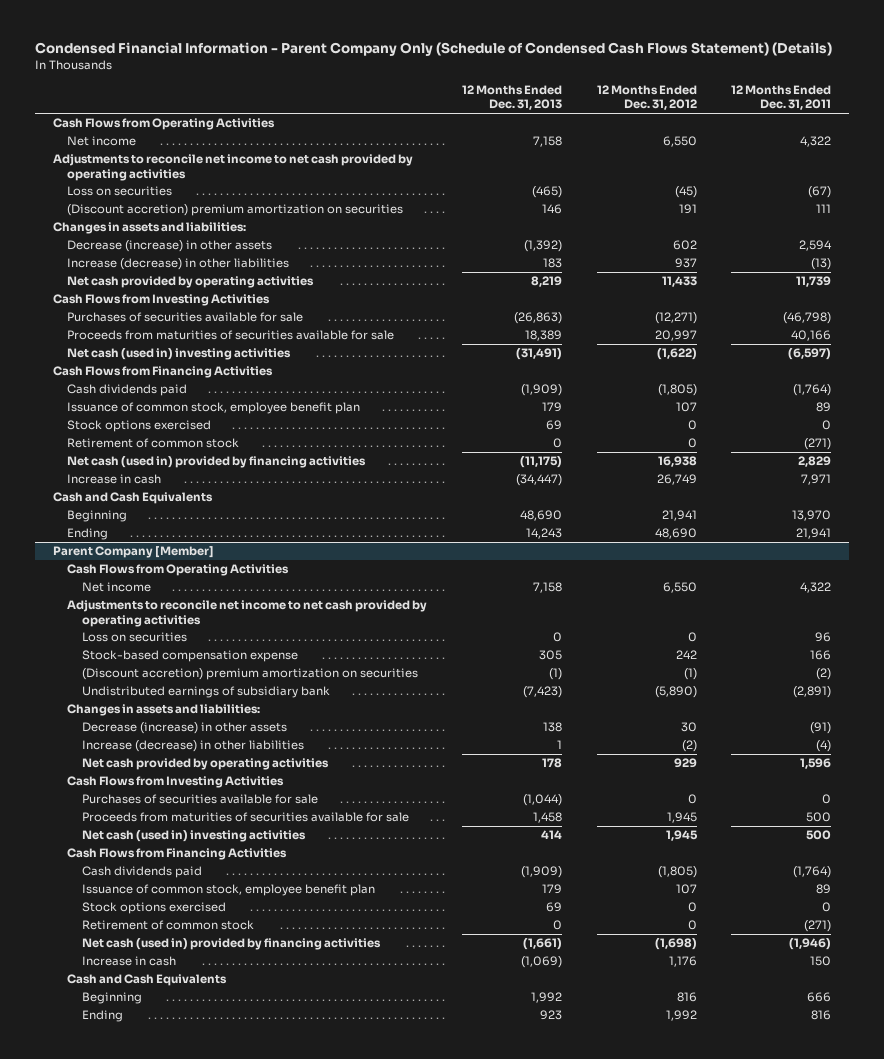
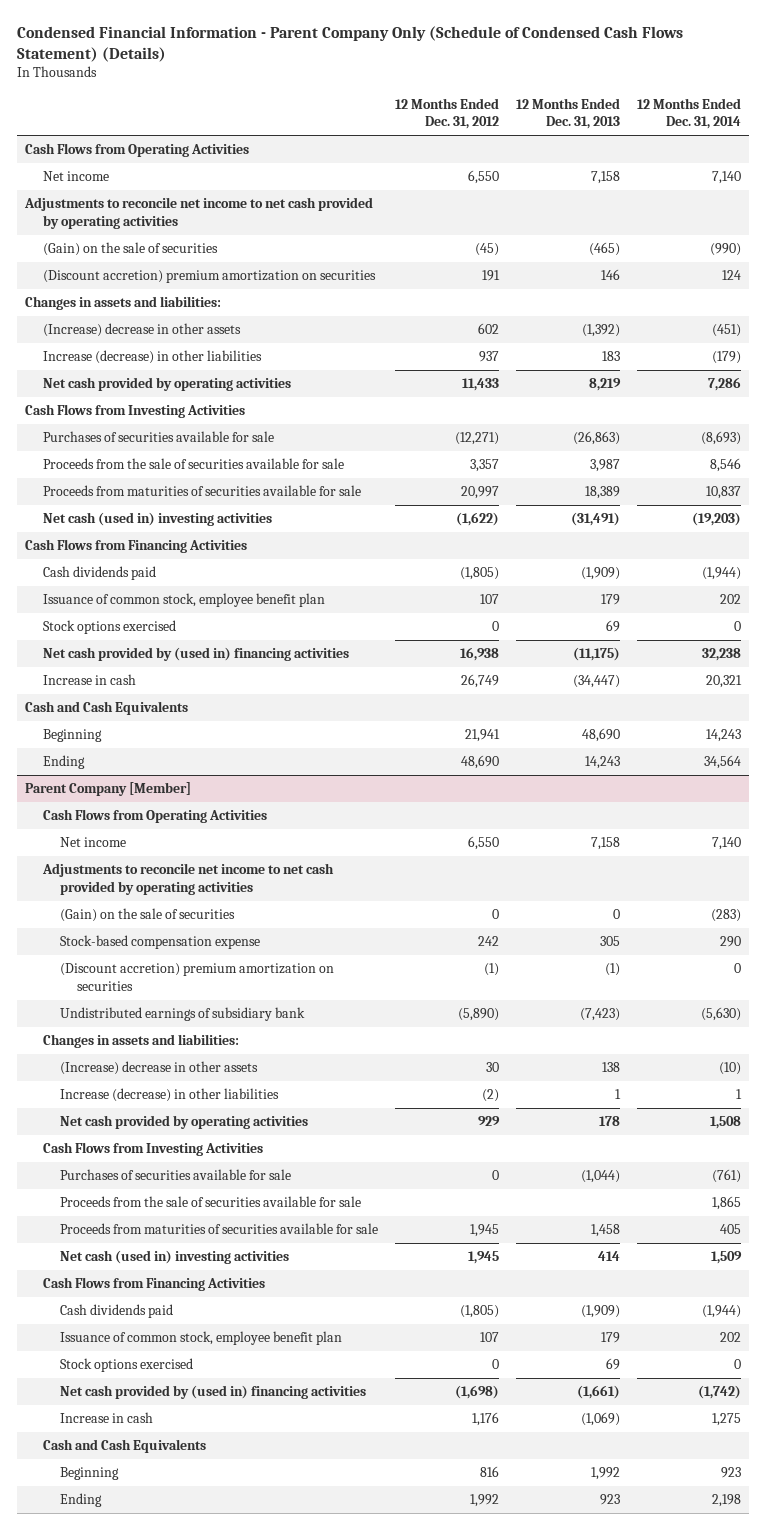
[731,85,832,111] 12 Months Ended Dec. 31, 2011 -> none
none -> [636,97,741,130] 12 Months Ended Dec. 31, 2014
[67,186,173,197] Loss on securities -> [42,242,218,257] (Gain) on the sale of securities
[67,240,273,253] Decrease (increase) in other assets -> [42,323,241,338] (Increase) decrease in other assets
none -> [42,458,344,470] Proceeds from the sale of securities available for sale
[67,438,240,449] Retirement of common stock -> none
[67,456,367,469] Net cash (used in) provided by financing activities -> [42,647,349,662] Net cash provided by (used in) financing activities
[81,632,187,643] Loss on securities -> [59,908,235,923] (Gain) on the sale of securities
[81,722,287,735] Decrease (increase) in other assets -> [59,1061,258,1076] (Increase) decrease in other assets
none -> [59,1196,361,1208] Proceeds from the sale of securities available for sale
[81,920,254,931] Retirement of common stock -> none
[81,938,381,951] Net cash (used in) provided by financing activities -> [59,1385,366,1400] Net cash provided by (used in) financing activities

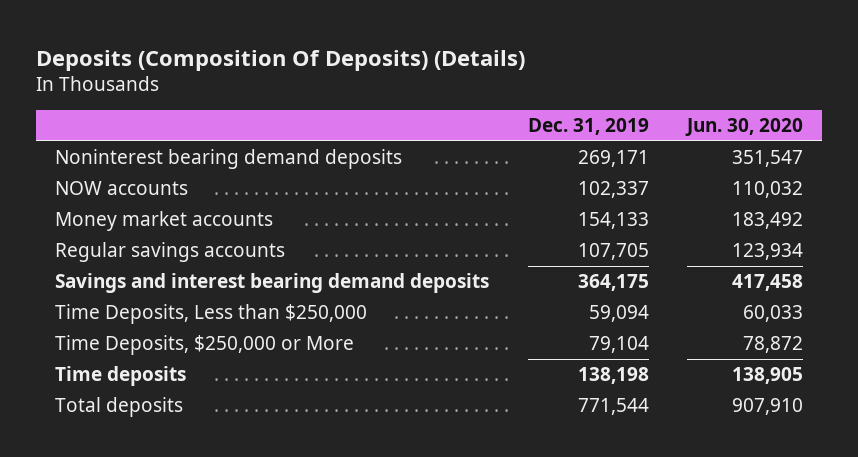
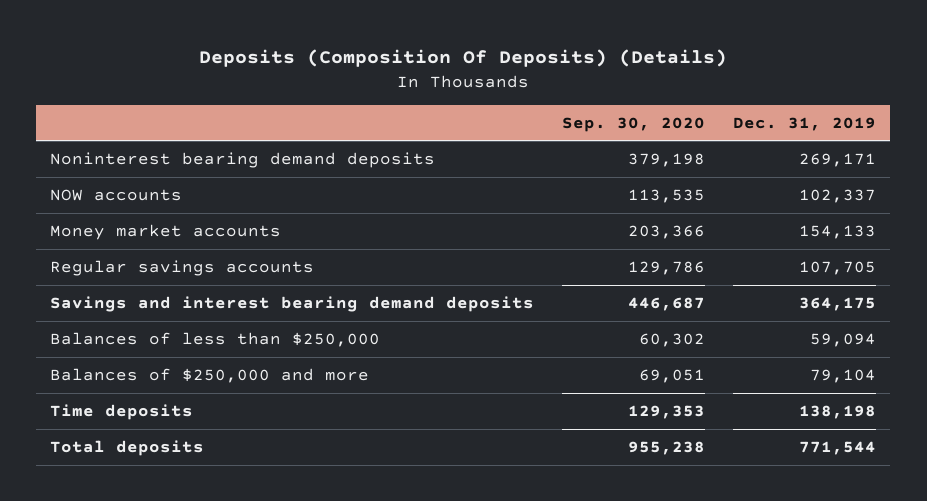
[684,118,803,137] Jun. 30, 2020 -> none
none -> [562,116,706,132] Sep. 30, 2020
[55,304,368,325] Time Deposits, Less than $250,000 -> [50,331,381,347] Balances of less than $250,000
[55,335,355,356] Time Deposits, $250,000 or More -> [50,367,370,383] Balances of $250,000 and more

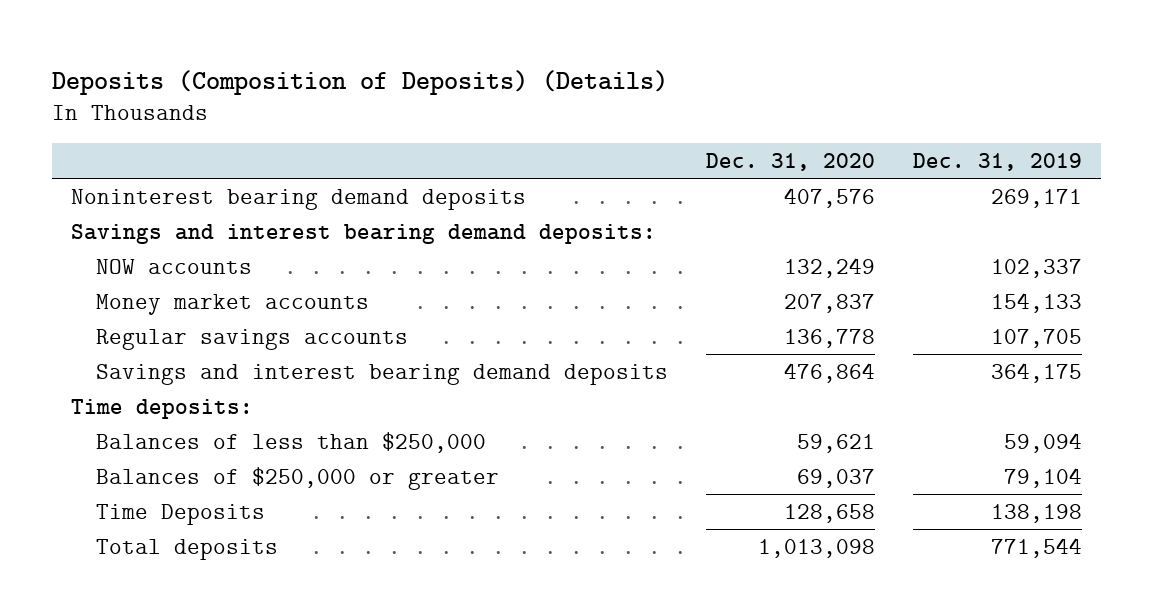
[199,49,728,68] Deposits (Composition Of Deposits) (Details) -> [52,69,669,95] Deposits (Composition of Deposits) (Details)
[562,116,706,132] Sep. 30, 2020 -> none
none -> [706,153,876,172] Dec. 31, 2020
none -> [71,223,657,244] Savings and interest bearing demand deposits:
none -> [71,398,254,419] Time deposits:
[50,367,370,383] Balances of $250,000 and more -> [96,466,500,490] Balances of $250,000 or greater
[50,403,194,420] Time deposits -> [96,503,266,525] Time Deposits

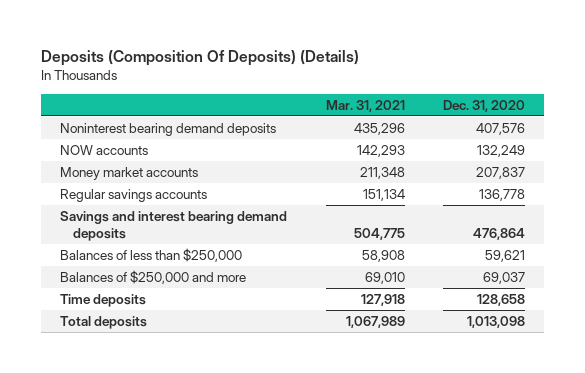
[52,69,669,95] Deposits (Composition of Deposits) (Details) -> [40,49,359,66] Deposits (Composition Of Deposits) (Details)
[912,153,1082,172] Dec. 31, 2019 -> none
none -> [325,99,405,112] Mar. 31, 2021
[71,223,657,244] Savings and interest bearing demand deposits: -> none
[71,398,254,419] Time deposits: -> none
[96,466,500,490] Balances of $250,000 or greater -> [60,269,247,284] Balances of $250,000 and more
[96,503,266,525] Time Deposits -> [60,293,147,307] Time deposits

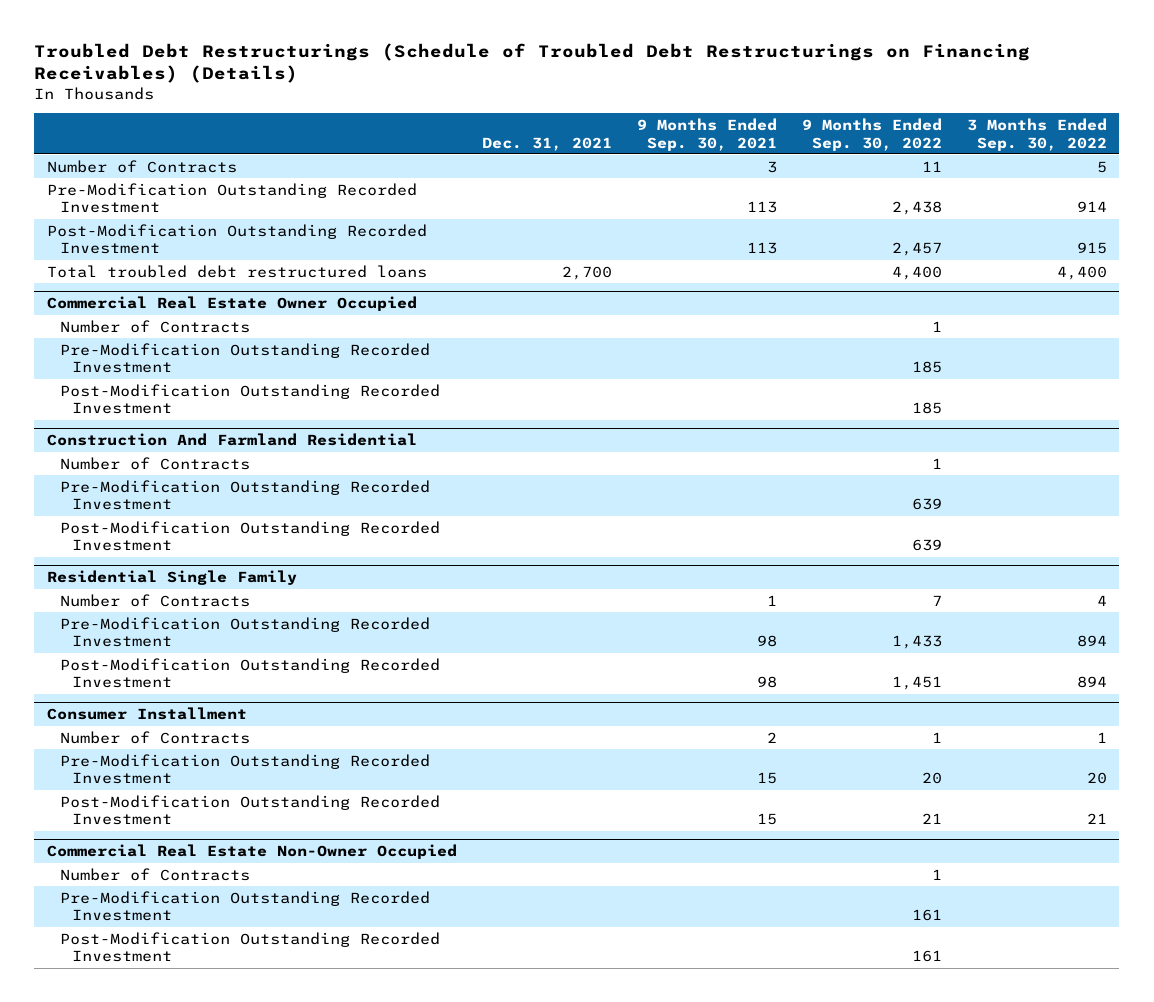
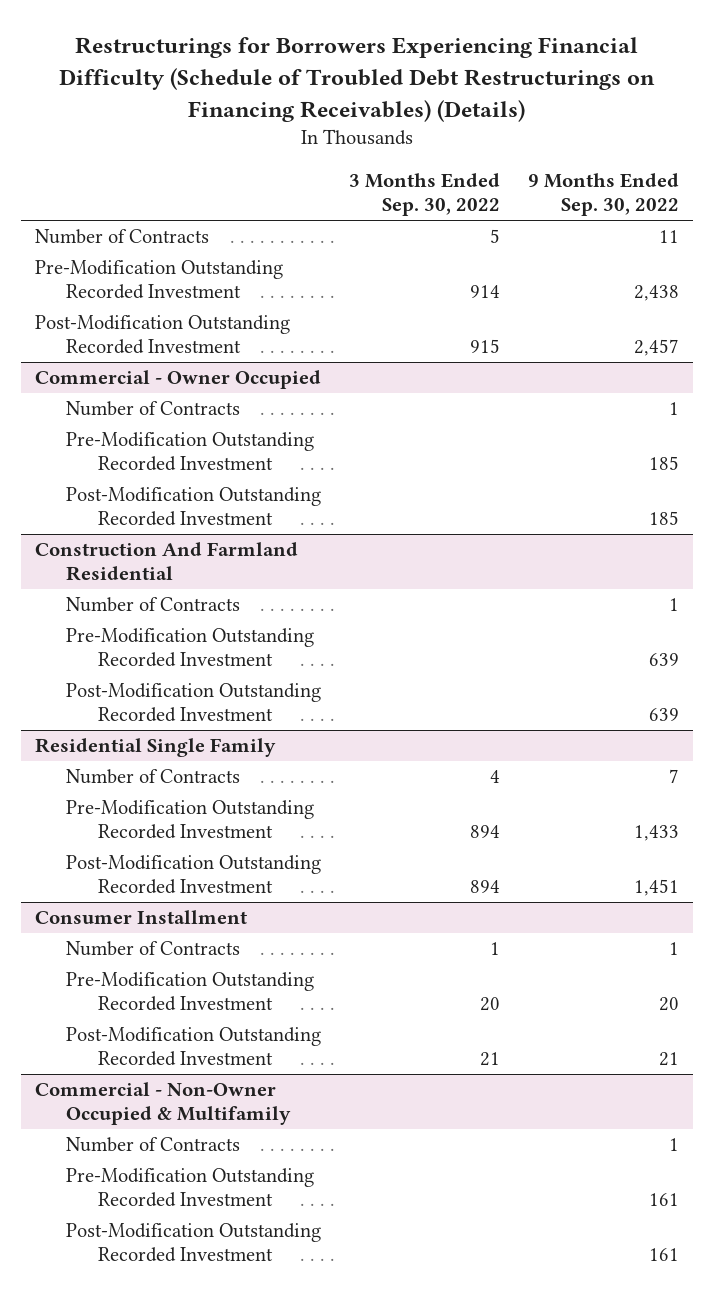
[34,42,1031,84] Troubled Debt Restructurings (Schedule of Troubled Debt Restructurings on Financing Receivables) (Details) -> [59,36,656,122] Restructurings for Borrowers Experiencing Financial Difficulty (Schedule of Troubled Debt Restructurings on Financing Receivables) (Details)
[481,136,612,151] Dec. 31, 2021 -> none
[636,117,777,151] 9 Months Ended Sep. 30, 2021 -> none
[46,264,427,278] Total troubled debt restructured loans -> none
[46,296,417,312] Commercial Real Estate Owner Occupied -> [34,370,321,390] Commercial - Owner Occupied
[46,844,457,860] Commercial Real Estate Non-Owner Occupied -> [34,1082,292,1126] Commercial - Non-Owner Occupied & Multifamily

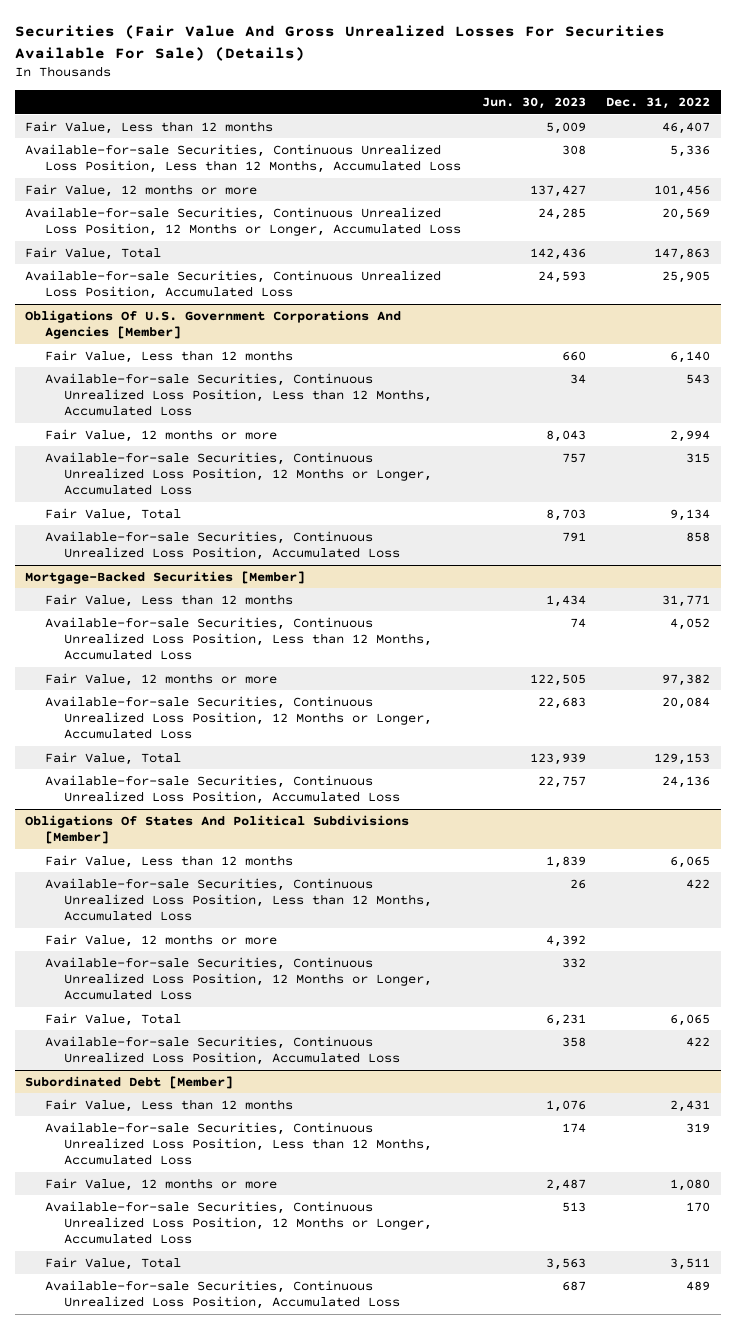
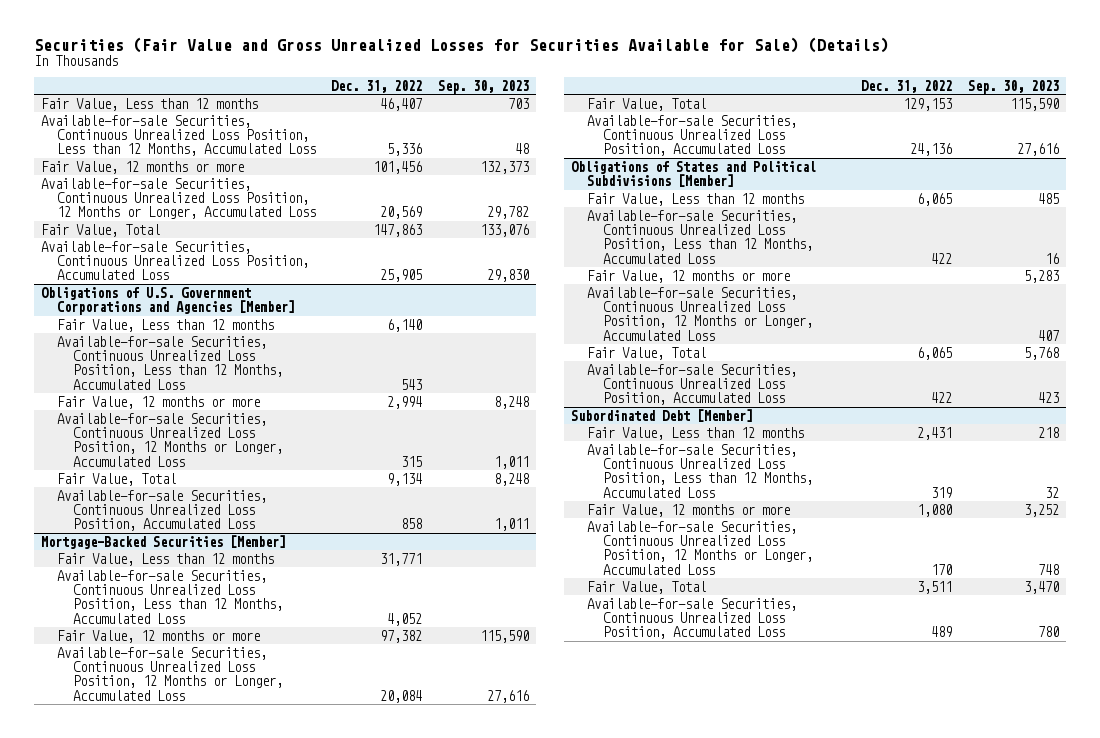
[14,25,665,61] Securities (Fair Value And Gross Unrealized Losses For Securities Available For Sale) (Details) -> [33,37,889,54] Securities (Fair Value and Gross Unrealized Losses for Securities Available for Sale) (Details)
[481,97,586,110] Jun. 30, 2023 -> none
none -> [437,79,529,94] Sep. 30, 2023
[25,309,402,339] Obligations Of U.S. Government Corporations And Agencies [Member] -> [41,286,296,316] Obligations of U.S. Government Corporations and Agencies [Member]
[25,814,410,844] Obligations Of States And Political Subdivisions [Member] -> [571,160,817,188] Obligations of States and Political Subdivisions [Member]

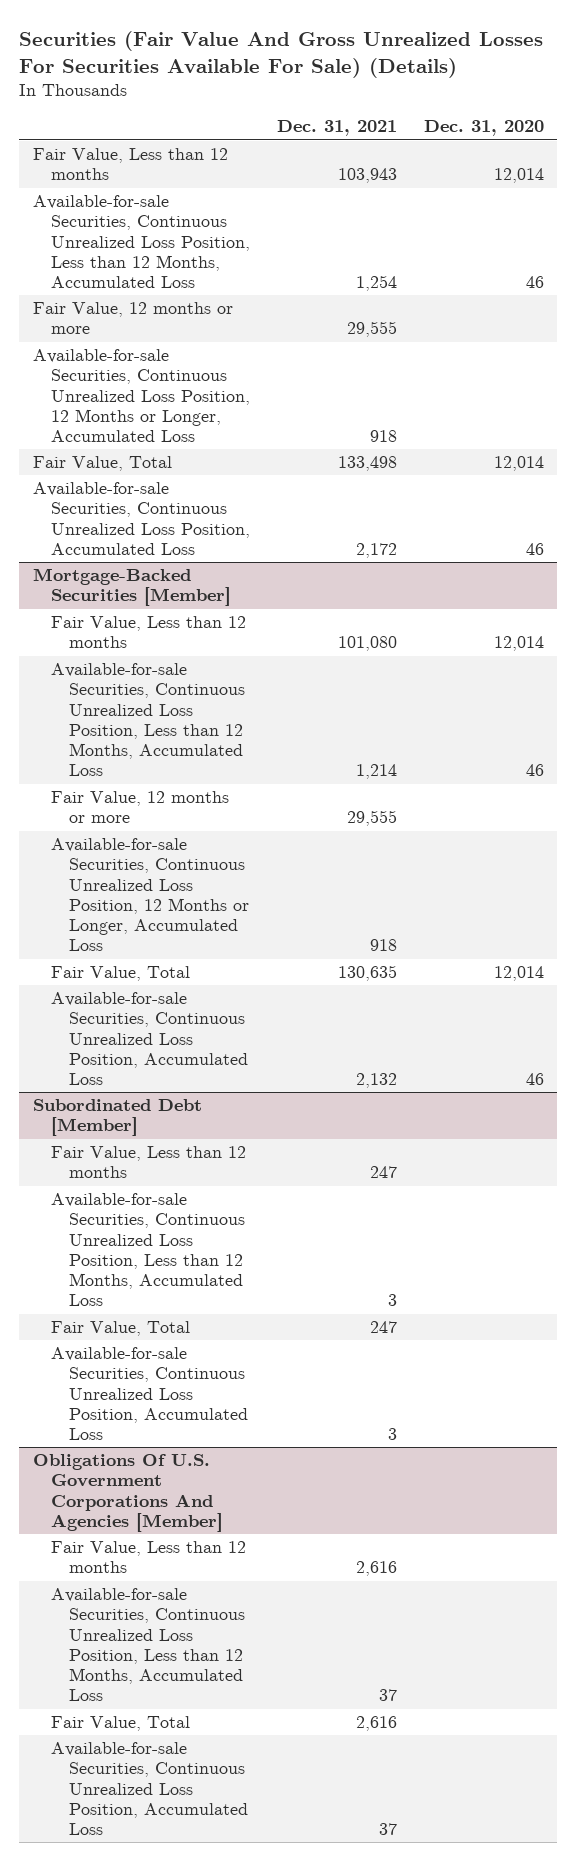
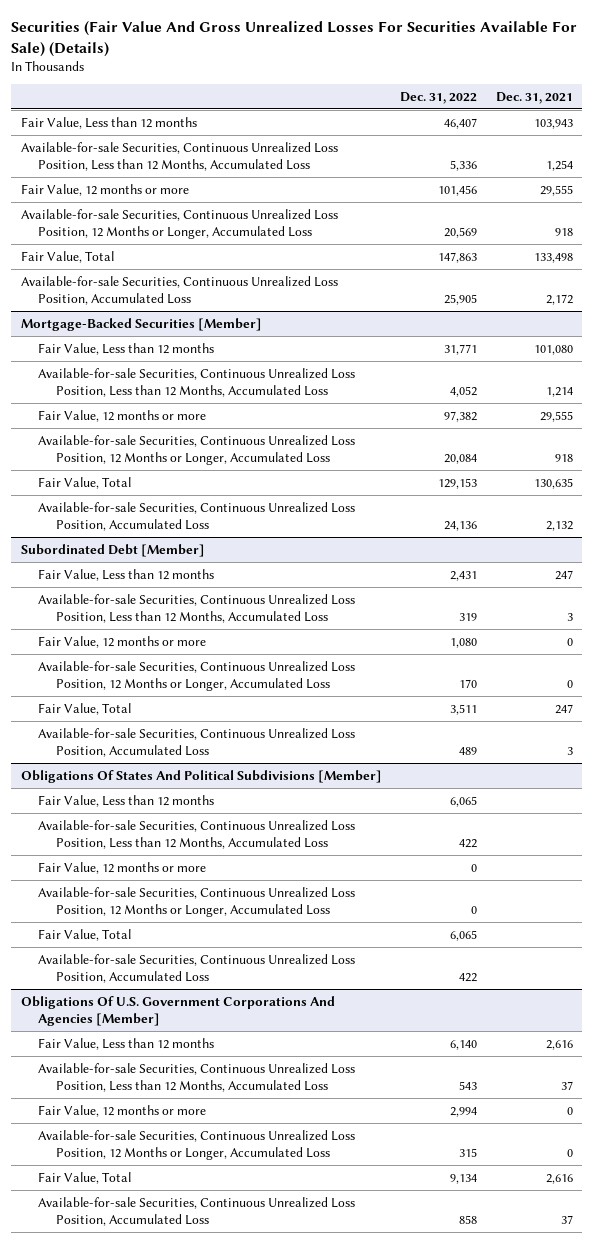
[423,120,544,137] Dec. 31, 2020 -> none
none -> [400,91,478,104] Dec. 31, 2022
none -> [38,635,207,648] Fair Value, 12 months or more
none -> [38,660,356,691] Available-for-sale Securities, Continuous Unrealized Loss Position, 12 Months or Longer, Accumulated Loss
none -> [20,769,382,783] Obligations Of States And Political Subdivisions [Member]
none -> [38,794,215,807] Fair Value, Less than 12 months
none -> [38,819,356,849] Available-for-sale Securities, Continuous Unrealized Loss Position, Less than 12 Months, Accumulated Loss
none -> [38,861,207,874] Fair Value, 12 months or more
none -> [38,886,356,917] Available-for-sale Securities, Continuous Unrealized Loss Position, 12 Months or Longer, Accumulated Loss
none -> [38,928,132,941] Fair Value, Total
none -> [38,953,356,983] Available-for-sale Securities, Continuous Unrealized Loss Position, Accumulated Loss
none -> [38,1104,207,1117] Fair Value, 12 months or more
none -> [38,1129,356,1160] Available-for-sale Securities, Continuous Unrealized Loss Position, 12 Months or Longer, Accumulated Loss

